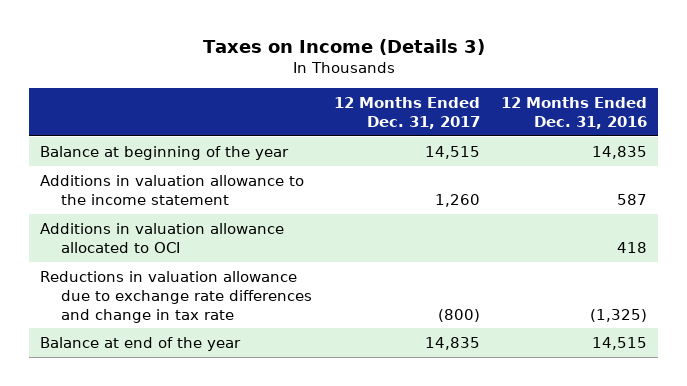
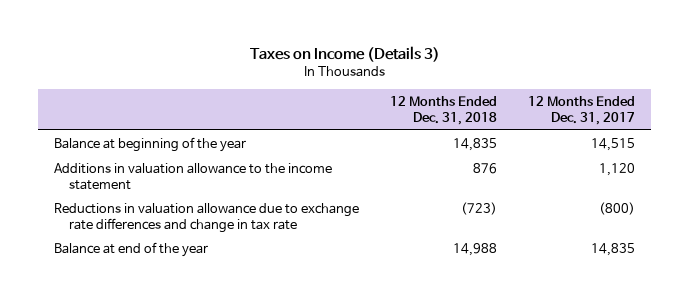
[501,97,648,129] 12 Months Ended Dec. 31, 2016 -> none
none -> [390,96,498,125] 12 Months Ended Dec. 31, 2018
[39,222,284,253] Additions in valuation allowance allocated to OCI -> none
[434,193,480,207] 1,260 -> [599,163,636,177] 1,120

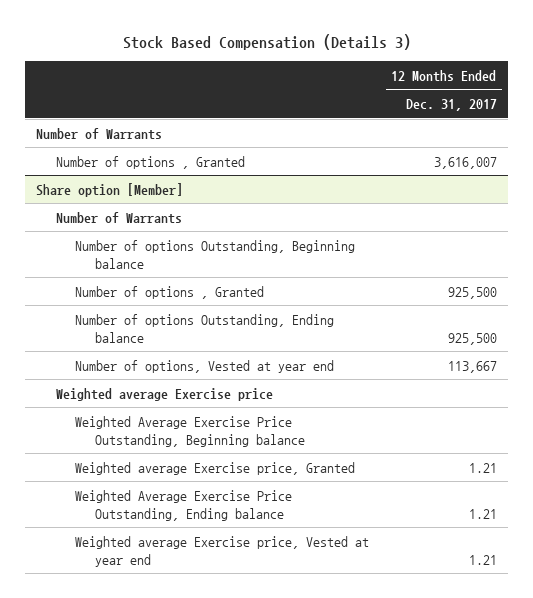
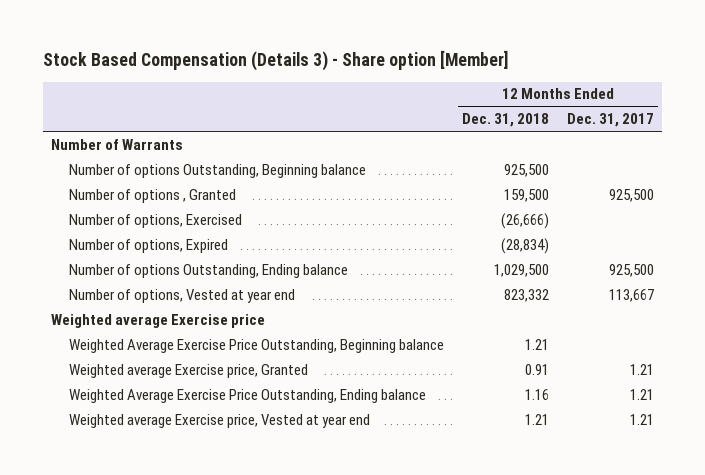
[122,33,411,50] Stock Based Compensation (Details 3) -> [42,50,508,72] Stock Based Compensation (Details 3) - Share option [Member]
none -> [462,113,550,128] Dec. 31, 2018
[55,155,245,169] Number of options , Granted -> none
[36,182,184,197] Share option [Member] -> none
[55,211,182,224] Number of Warrants -> none
none -> [69,213,243,228] Number of options, Exercised
none -> [69,238,229,253] Number of options, Expired

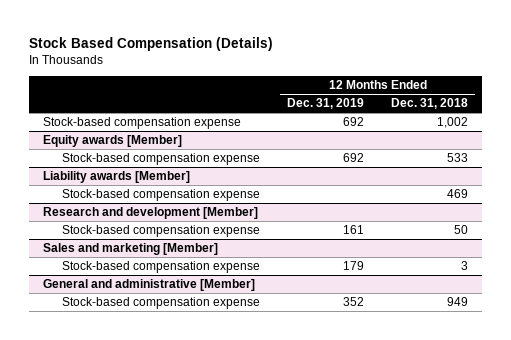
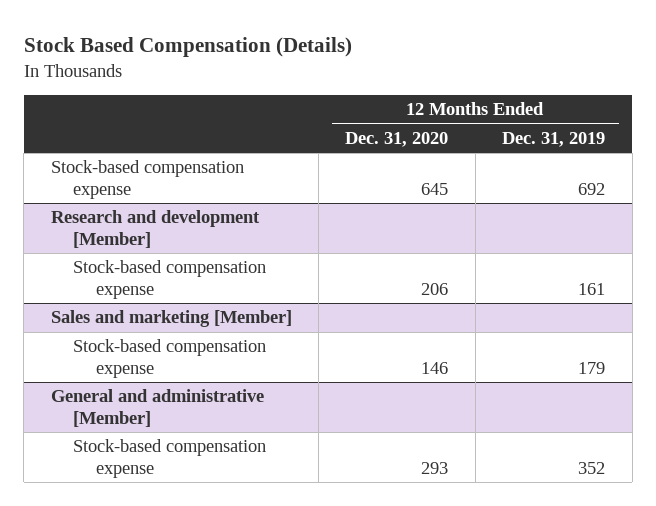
[391,98,469,110] Dec. 31, 2018 -> none
none -> [345,131,449,147] Dec. 31, 2020
[43,135,183,148] Equity awards [Member] -> none
[61,153,260,166] Stock-based compensation expense -> none
[43,171,191,184] Liability awards [Member] -> none
[61,189,260,202] Stock-based compensation expense -> none

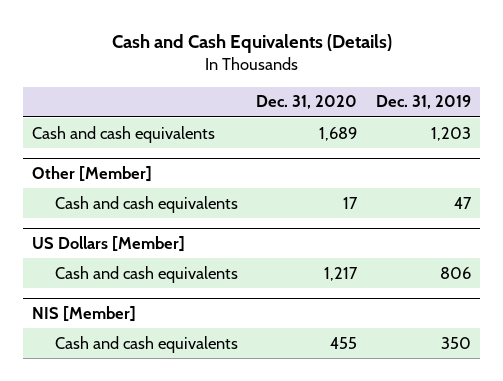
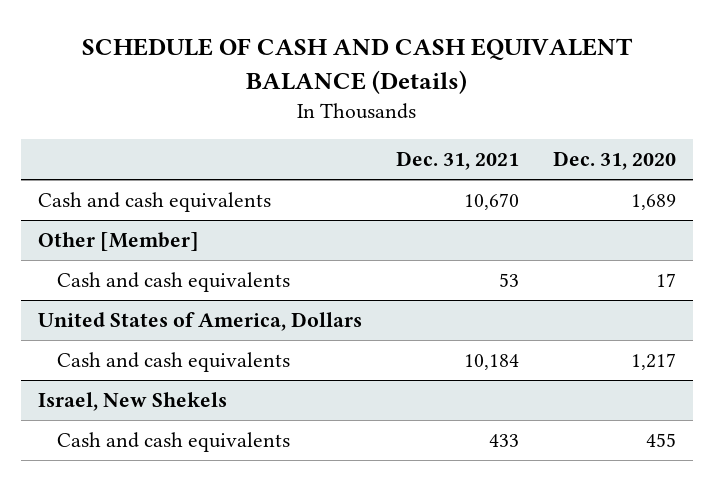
[111,34,392,54] Cash and Cash Equivalents (Details) -> [82,37,634,94] SCHEDULE OF CASH AND CASH EQUIVALENT BALANCE (Details)
[375,95,471,110] Dec. 31, 2019 -> none
none -> [396,151,520,171] Dec. 31, 2021
[32,236,186,253] US Dollars [Member] -> [38,311,363,331] United States of America, Dollars
[32,306,137,323] NIS [Member] -> [38,391,228,411] Israel, New Shekels

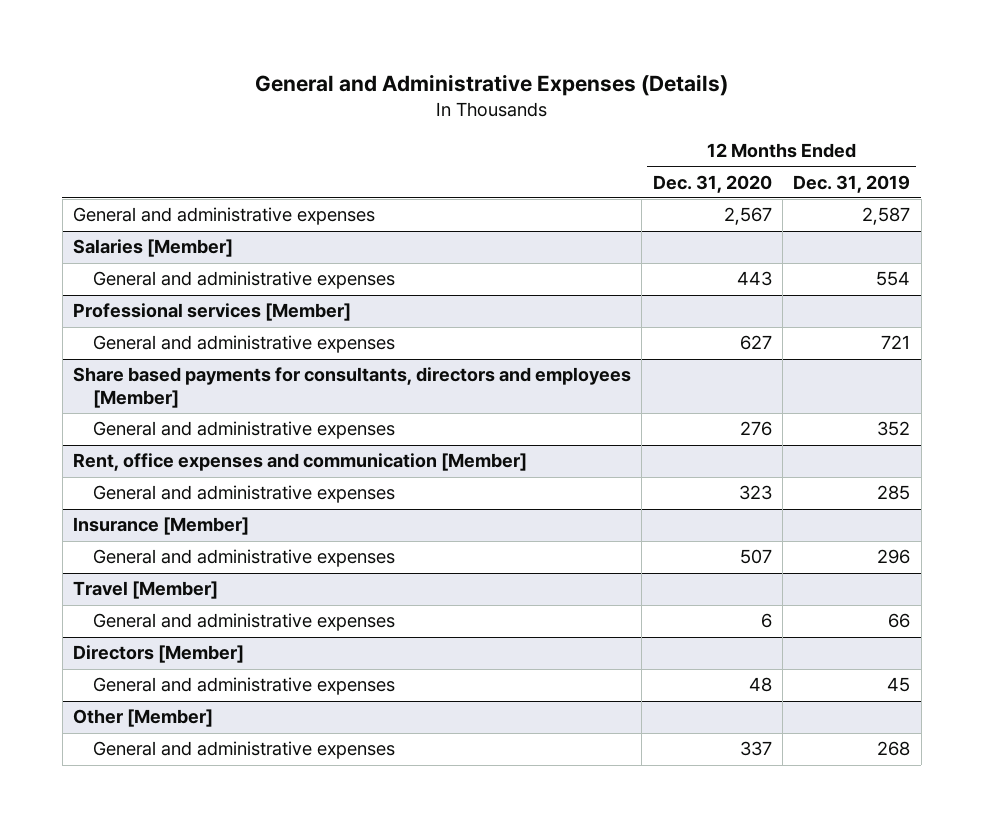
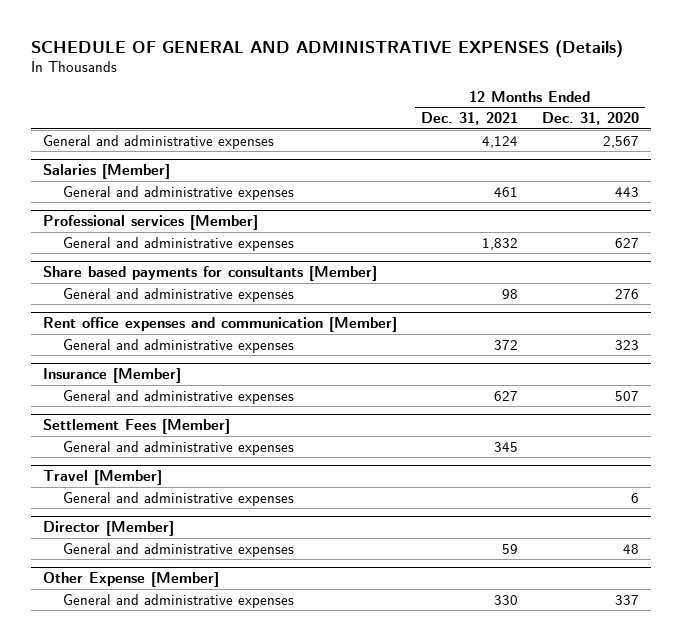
[254,74,728,97] General and Administrative Expenses (Details) -> [30,39,623,58] SCHEDULE OF GENERAL AND ADMINISTRATIVE EXPENSES (Details)
[793,174,911,193] Dec. 31, 2019 -> none
none -> [420,112,518,126] Dec. 31, 2021
[73,367,632,408] Share based payments for consultants, directors and employees [Member] -> [42,266,377,282] Share based payments for consultants [Member]
[73,453,528,472] Rent, office expenses and communication [Member] -> [42,317,397,333] Rent office expenses and communication [Member]
none -> [42,419,230,435] Settlement Fees [Member]
none -> [63,440,295,455] General and administrative expenses
[73,645,245,664] Directors [Member] -> [42,521,174,537] Director [Member]
[73,709,214,728] Other [Member] -> [42,572,219,588] Other Expense [Member]

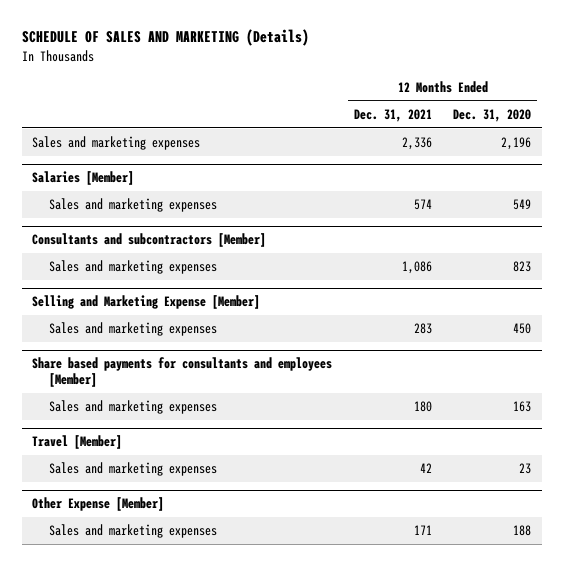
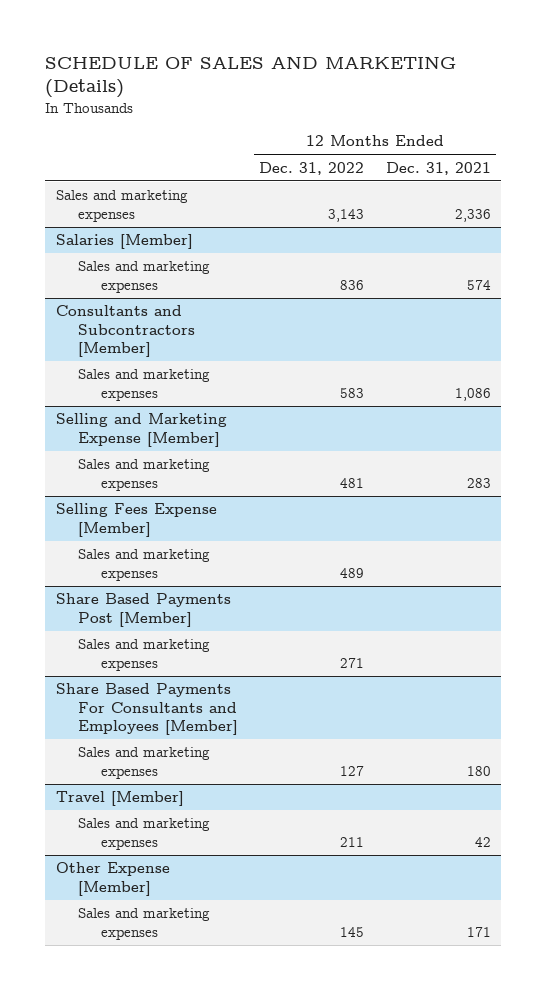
[453,108,532,122] Dec. 31, 2020 -> none
none -> [259,161,365,175] Dec. 31, 2022
[32,233,267,248] Consultants and subcontractors [Member] -> [55,305,196,357] Consultants and Subcontractors [Member]
none -> [55,503,217,537] Selling Fees Expense [Member]
none -> [78,549,211,581] Sales and marketing expenses
none -> [55,593,231,627] Share Based Payments Post [Member]
none -> [78,639,211,671] Sales and marketing expenses
[32,357,333,388] Share based payments for consultants and employees [Member] -> [55,683,239,735] Share Based Payments For Consultants and Employees [Member]

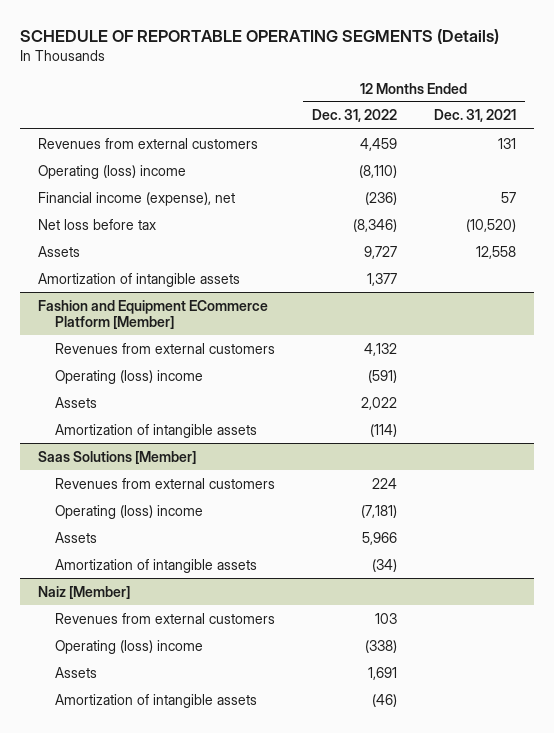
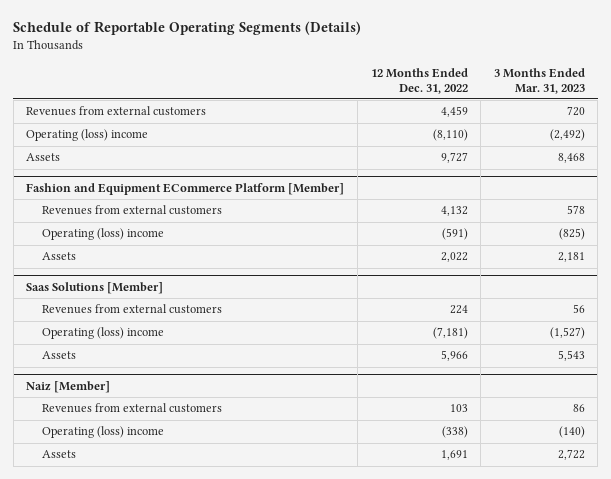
[19,28,499,44] SCHEDULE OF REPORTABLE OPERATING SEGMENTS (Details) -> [13,21,362,36] Schedule of Reportable Operating Segments (Details)
[433,109,516,123] Dec. 31, 2021 -> none
none -> [493,67,585,94] 3 Months Ended Mar. 31, 2023
[38,191,236,206] Financial income (expense), net -> none
[38,218,157,230] Net loss before tax -> none
[38,272,241,287] Amortization of intangible assets -> none
[55,423,258,438] Amortization of intangible assets -> none
[55,558,258,573] Amortization of intangible assets -> none
[55,693,258,708] Amortization of intangible assets -> none

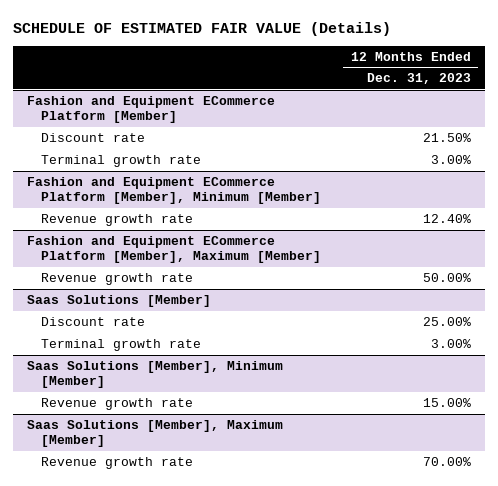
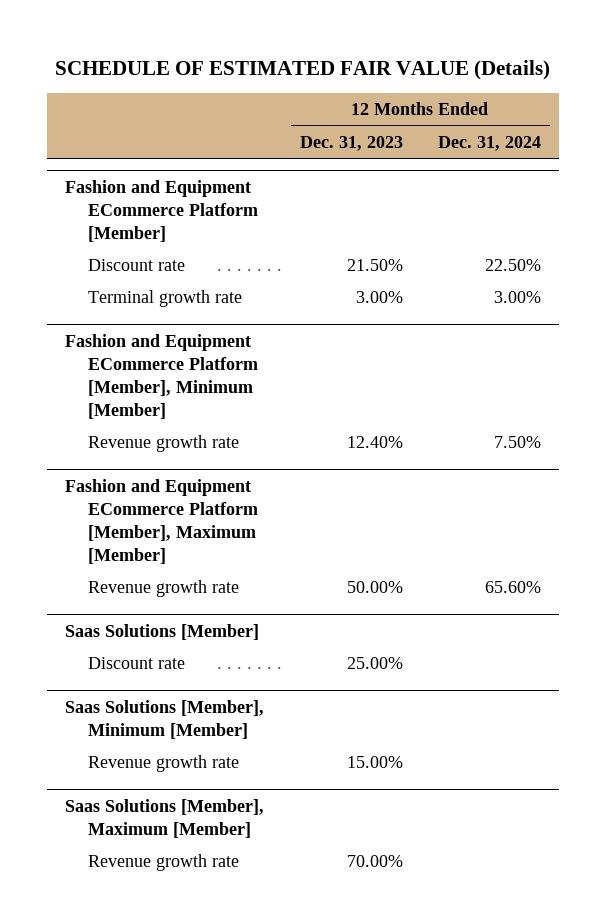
none -> [438,135,542,151] Dec. 31, 2024
[41,339,202,352] Terminal growth rate -> none

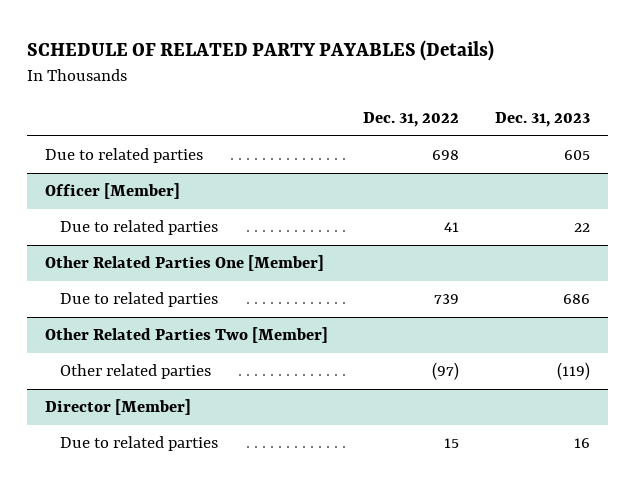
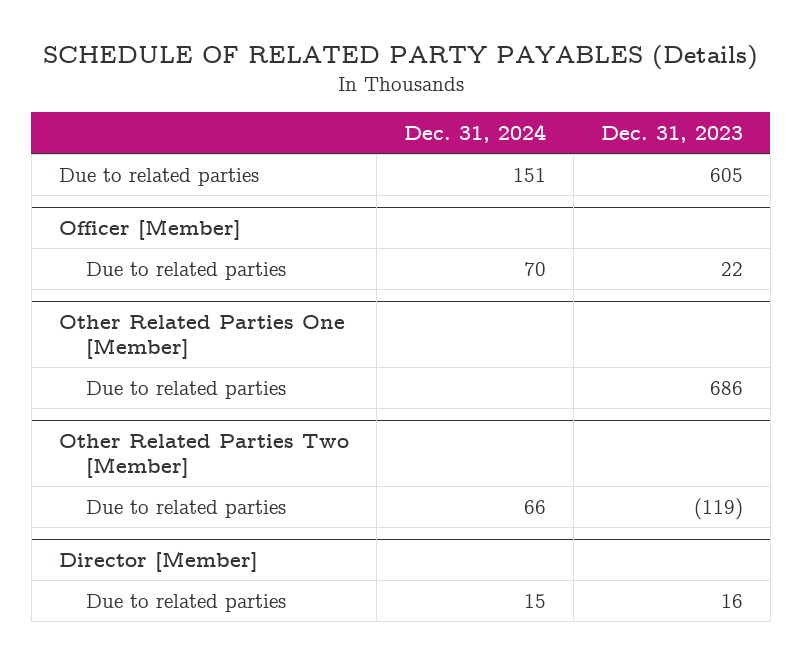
[363,112,460,128] Dec. 31, 2022 -> none
none -> [403,123,546,143] Dec. 31, 2024
[59,364,211,380] Other related parties -> [86,499,287,518] Due to related parties

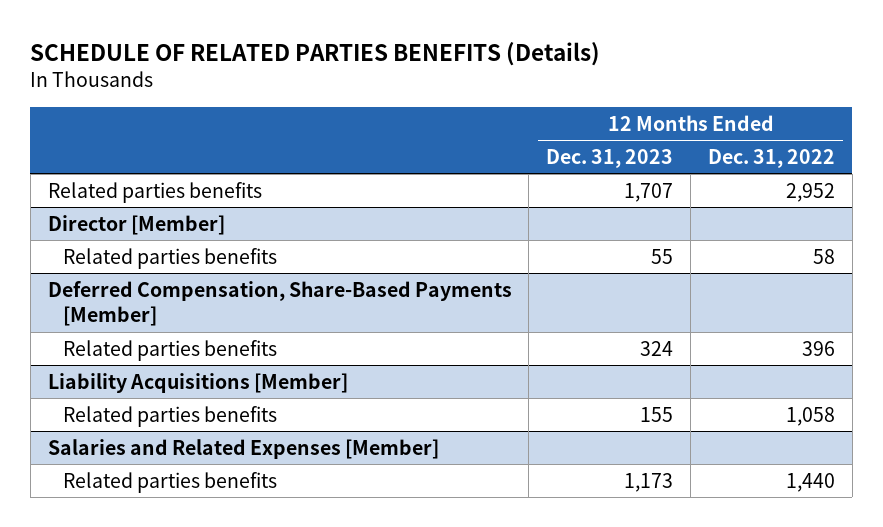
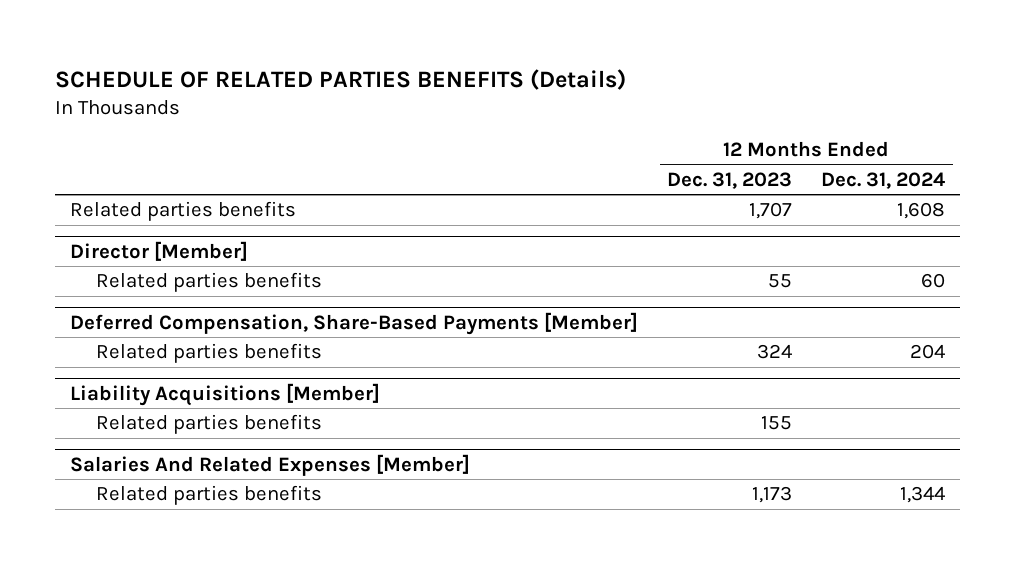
[707,148,835,168] Dec. 31, 2022 -> none
none -> [821,171,946,189] Dec. 31, 2024
[47,438,439,459] Salaries and Related Expenses [Member] -> [69,454,470,477] Salaries And Related Expenses [Member]

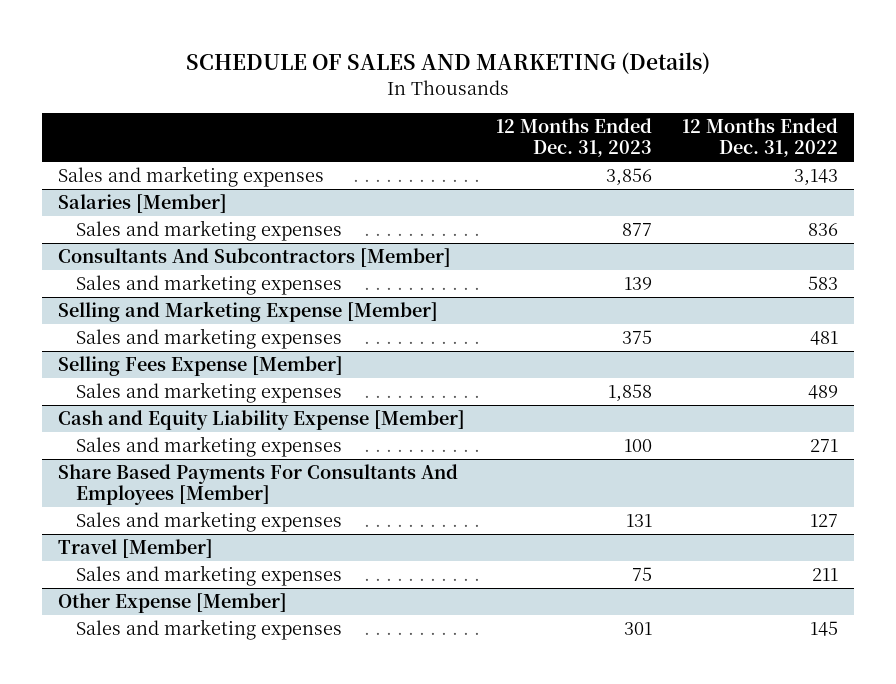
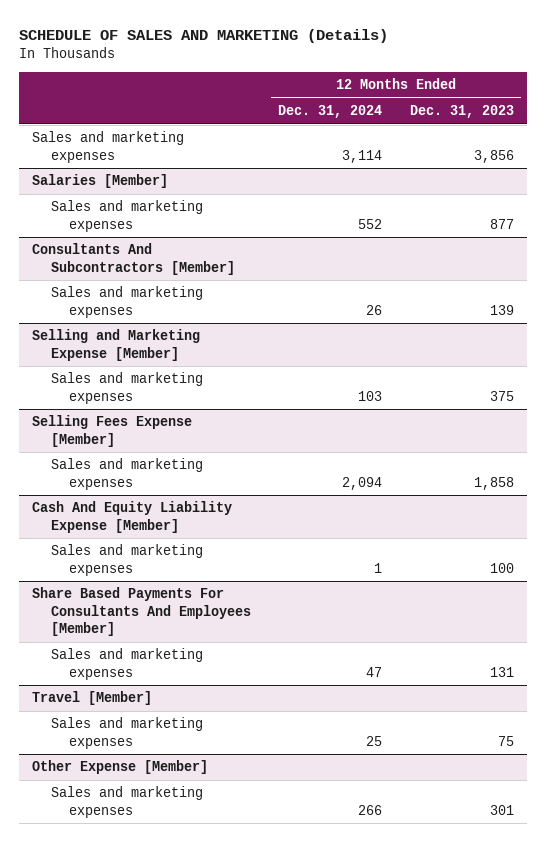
[682,118,839,158] 12 Months Ended Dec. 31, 2022 -> none
none -> [278,105,383,119] Dec. 31, 2024
[57,410,465,431] Cash and Equity Liability Expense [Member] -> [32,501,233,533] Cash And Equity Liability Expense [Member]

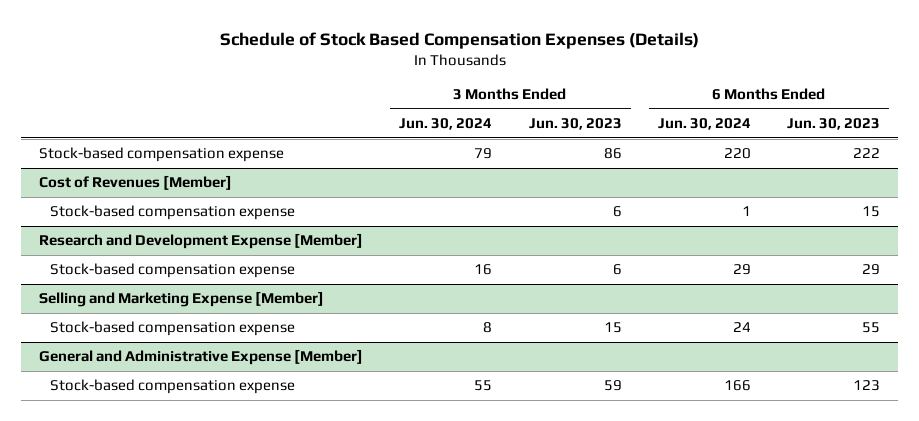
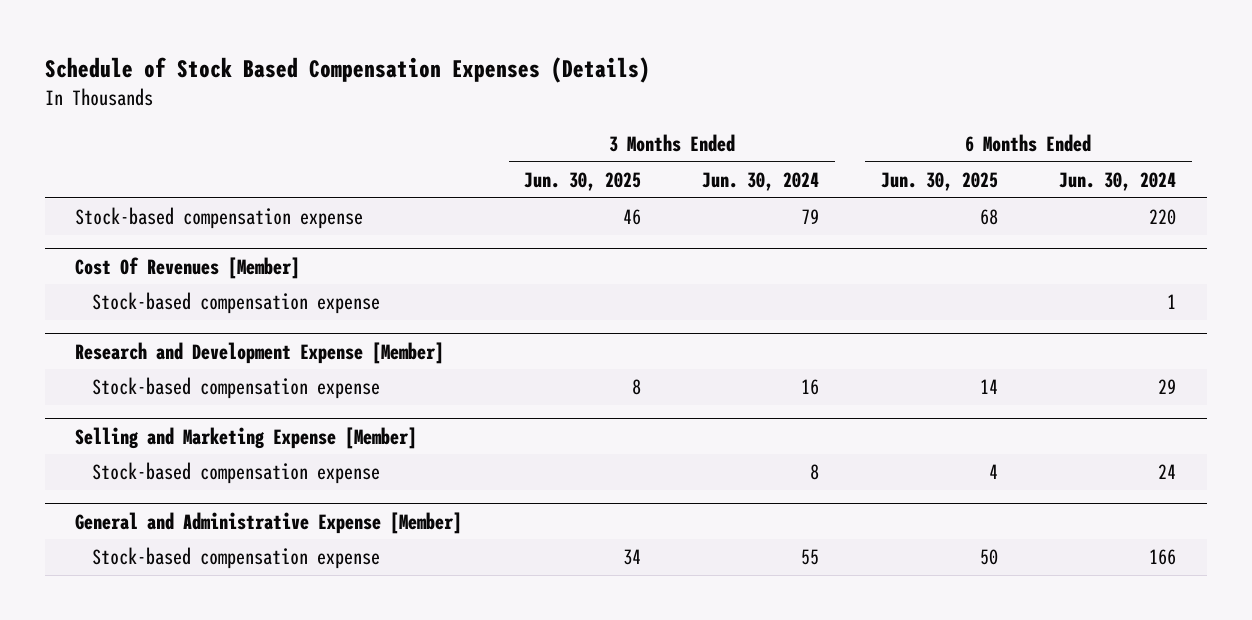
[528,118,622,131] Jun. 30, 2023 -> none
[786,118,880,131] Jun. 30, 2023 -> none
none -> [523,171,641,191] Jun. 30, 2025
none -> [880,171,998,191] Jun. 30, 2025
[39,175,233,191] Cost of Revenues [Member] -> [75,256,301,279] Cost Of Revenues [Member]

